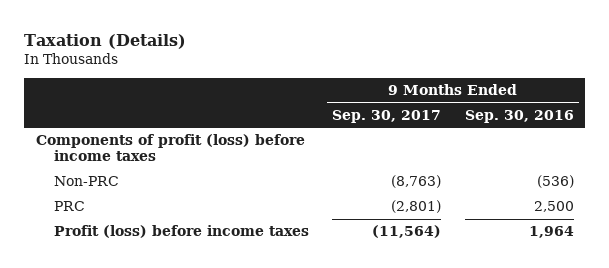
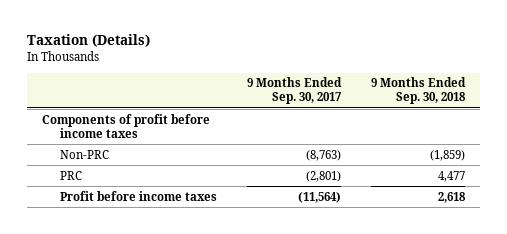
[464,110,574,124] Sep. 30, 2016 -> none
none -> [371,77,467,105] 9 Months Ended Sep. 30, 2018
[35,134,305,162] Components of profit (loss) before income taxes -> [41,113,210,138] Components of profit before income taxes
[54,225,310,239] Profit (loss) before income taxes -> [59,190,217,201] Profit before income taxes

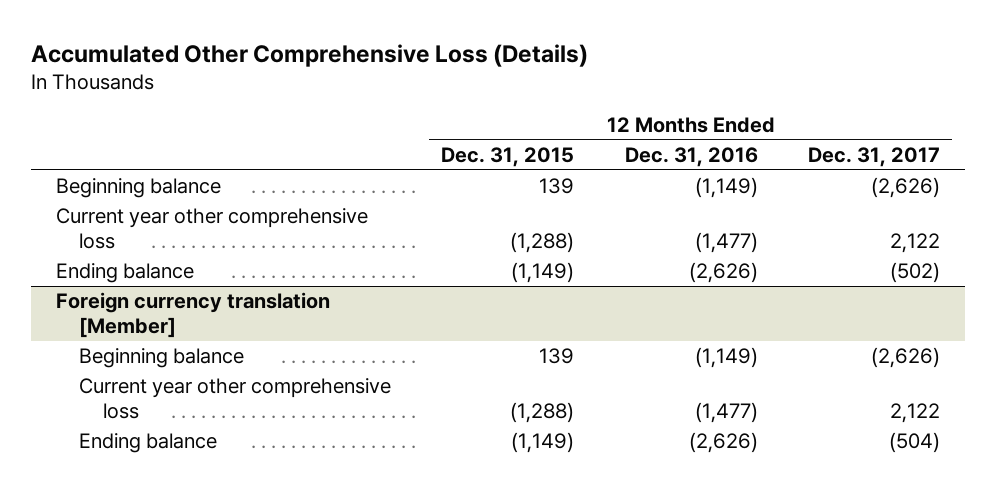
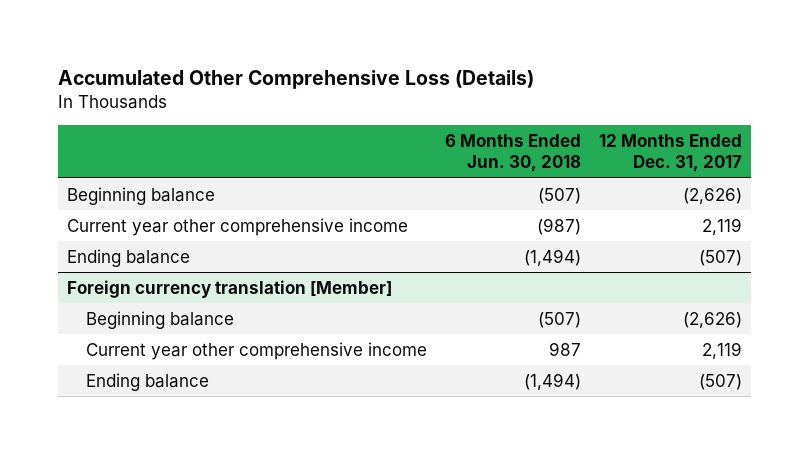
[441,146,575,167] Dec. 31, 2015 -> none
[624,146,758,167] Dec. 31, 2016 -> none
none -> [444,133,581,173] 6 Months Ended Jun. 30, 2018
[55,208,368,249] Current year other comprehensive loss -> [67,217,409,236] Current year other comprehensive income
[889,232,940,253] 2,122 -> [701,217,742,235] 2,119
[889,262,940,284] (502) -> [698,249,742,266] (507)
[79,378,392,419] Current year other comprehensive loss -> [85,341,427,360] Current year other comprehensive income
[889,402,940,423] 2,122 -> [701,341,742,359] 2,119
[888,432,940,454] (504) -> [698,373,742,390] (507)

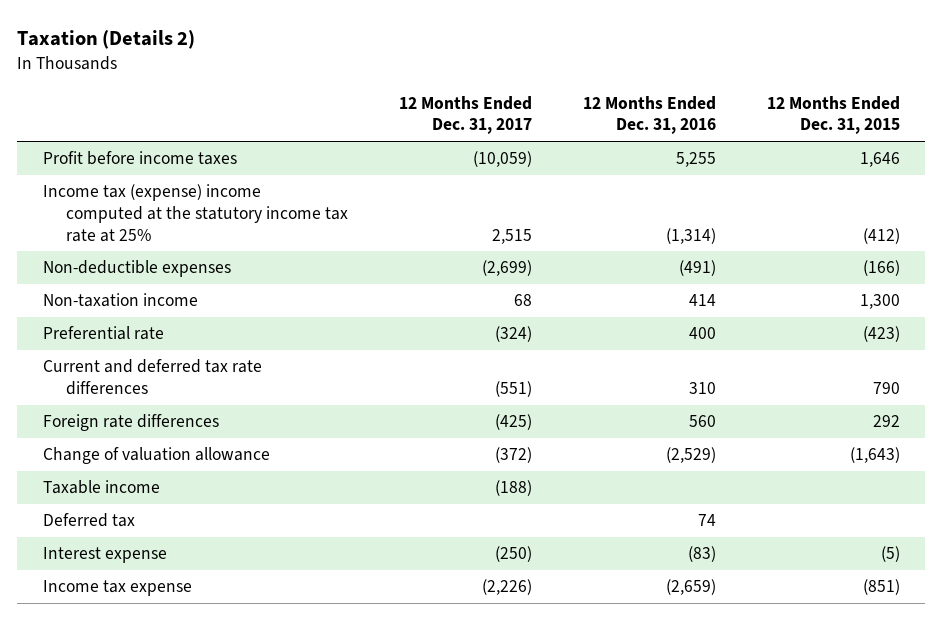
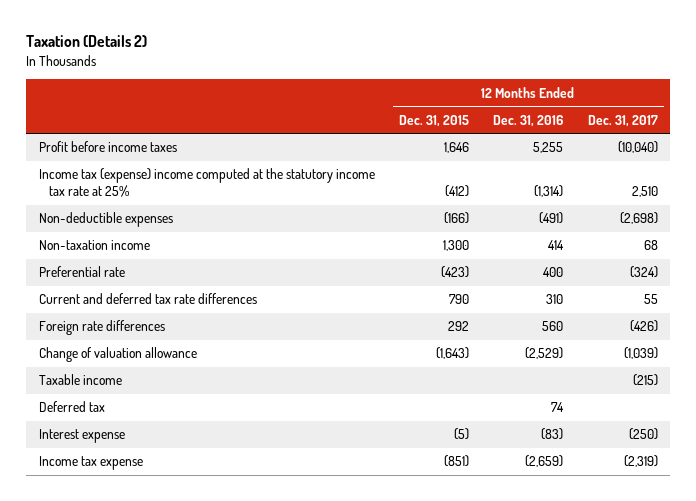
[472,151,532,168] (10,059) -> [617,141,658,154] (10,040)
[491,228,532,244] 2,515 -> [631,186,658,198] 2,510
[481,260,532,277] (2,699) -> [619,212,658,225] (2,698)
[494,381,532,398] (551) -> [643,294,658,305] 55
[494,414,532,431] (425) -> [629,320,658,333] (426)
[494,447,532,464] (372) -> [623,347,658,360] (1,039)
[494,480,532,497] (188) -> [632,374,658,387] (215)
[481,579,532,596] (2,226) -> [623,455,658,468] (2,319)

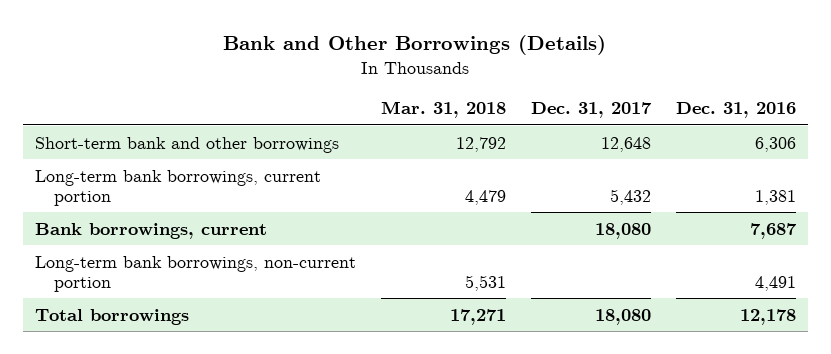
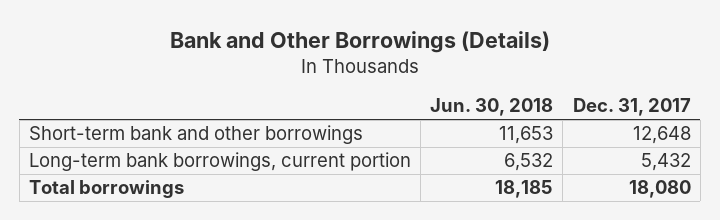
[381,100,507,118] Mar. 31, 2018 -> none
[675,101,796,118] Dec. 31, 2016 -> none
none -> [430,98,554,117] Jun. 30, 2018
[35,222,268,239] Bank borrowings, current -> none
[35,255,357,292] Long-term bank borrowings, non-current portion -> none

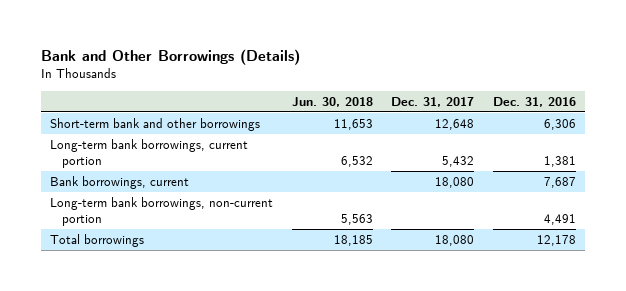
none -> [492,97,576,108] Dec. 31, 2016
none -> [50,175,190,189] Bank borrowings, current
none -> [50,196,274,226] Long-term bank borrowings, non-current portion

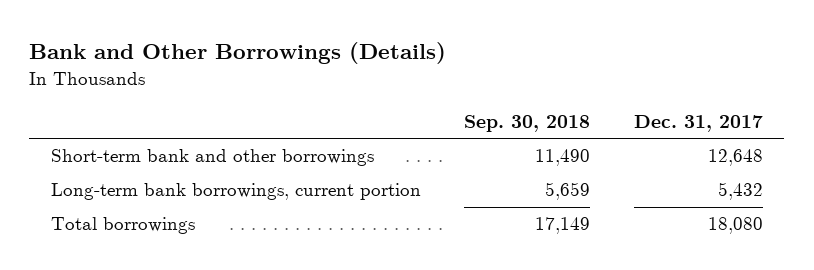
[291,97,373,108] Jun. 30, 2018 -> none
[492,97,576,108] Dec. 31, 2016 -> none
none -> [464,114,591,132] Sep. 30, 2018
[50,175,190,189] Bank borrowings, current -> none
[50,196,274,226] Long-term bank borrowings, non-current portion -> none

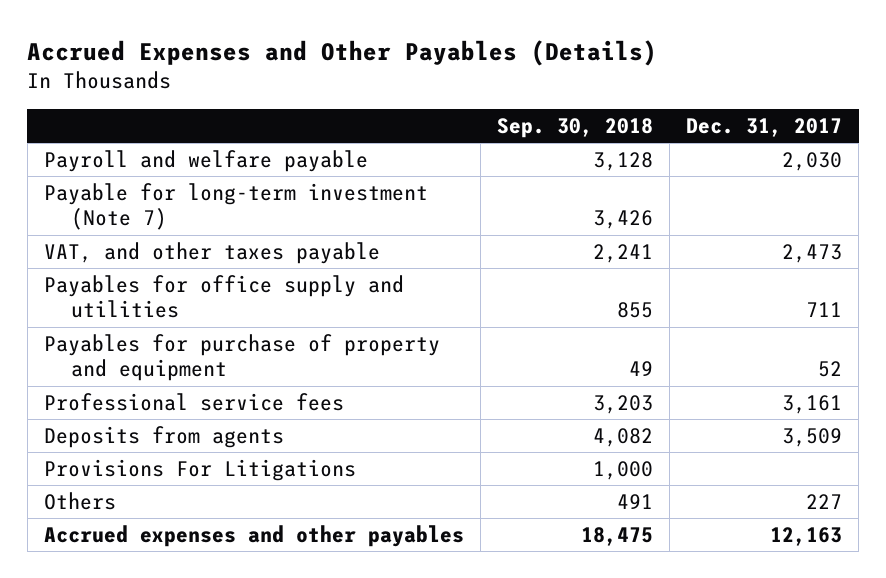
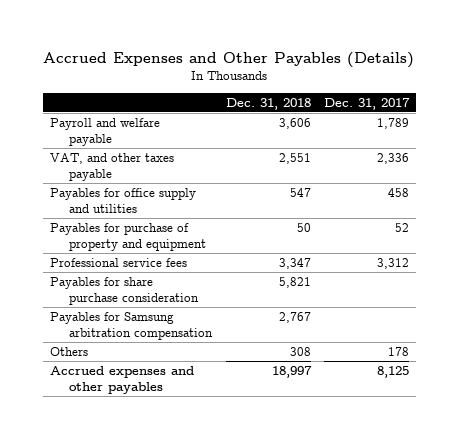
[496,118,653,139] Sep. 30, 2018 -> none
none -> [225,97,311,110] Dec. 31, 2018
[43,182,428,231] Payable for long-term investment (Note 7) -> none
[782,151,843,171] 2,030 -> [377,117,410,129] 1,789
[782,243,843,263] 2,473 -> [377,152,410,164] 2,336
[806,302,843,318] 711 -> [388,187,410,197] 458
[43,425,284,448] Deposits from agents -> none
[43,458,356,481] Provisions For Litigations -> none
[782,394,843,414] 3,161 -> [377,257,410,269] 3,312
none -> [49,276,200,306] Payables for share purchase consideration
none -> [49,311,214,341] Payables for Samsung arbitration compensation
[806,493,843,509] 227 -> [388,346,410,356] 178
[770,526,843,546] 12,163 -> [377,365,410,378] 8,125

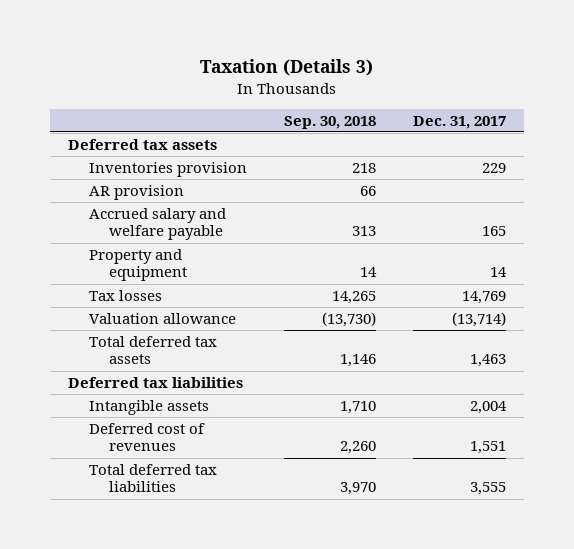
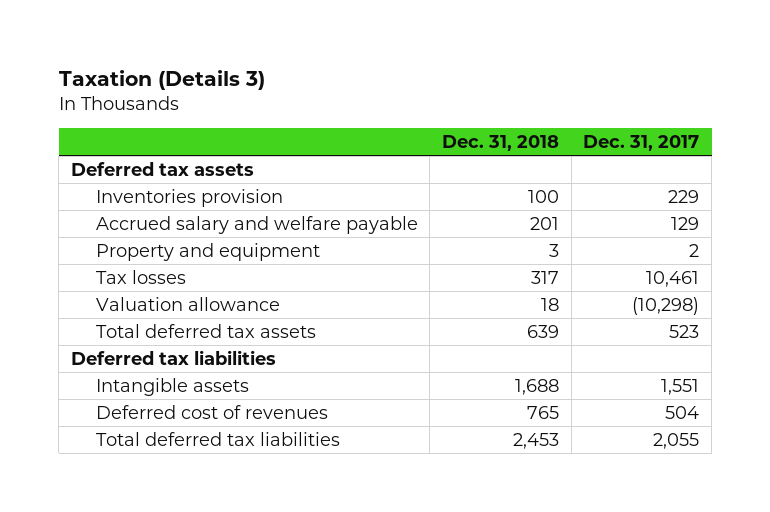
[283,115,376,129] Sep. 30, 2018 -> none
none -> [442,134,560,151] Dec. 31, 2018
[88,184,184,200] AR provision -> none
[481,226,506,237] 165 -> [671,216,700,230] 129
[489,267,507,278] 14 -> [689,243,700,257] 2
[461,290,506,304] 14,769 -> [646,270,700,287] 10,461
[451,311,506,327] (13,714) -> [632,296,700,315] (10,298)
[469,354,506,368] 1,463 -> [669,324,700,338] 523
[469,400,507,414] 2,004 -> [661,378,700,395] 1,551
[469,441,506,455] 1,551 -> [665,405,700,419] 504
[469,482,506,496] 3,555 -> [653,432,700,449] 2,055

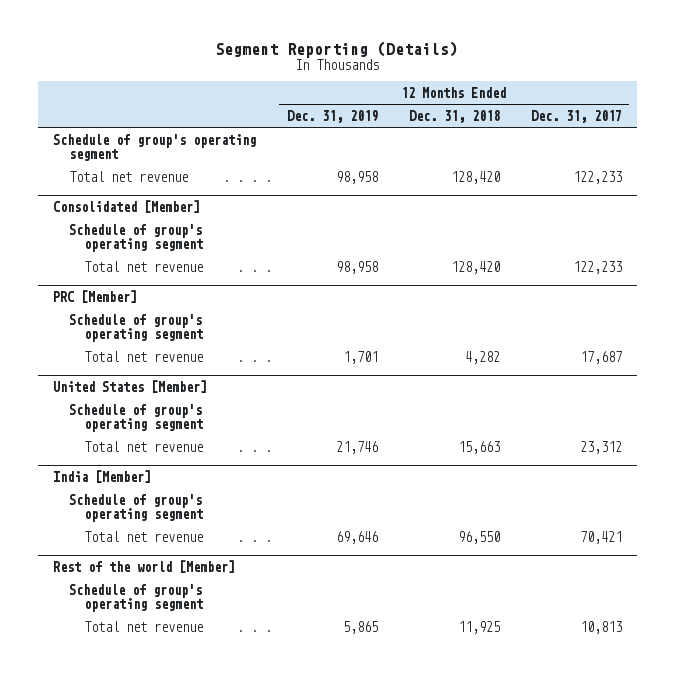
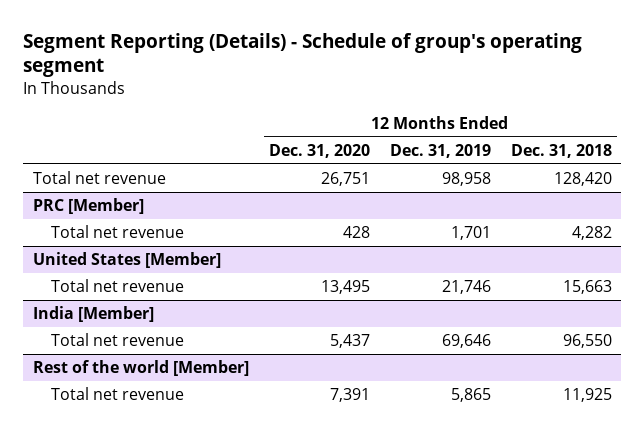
[215,41,459,59] Segment Reporting (Details) -> [22,32,582,78] Segment Reporting (Details) - Schedule of group's operating segment
[530,110,622,124] Dec. 31, 2017 -> none
none -> [268,143,370,158] Dec. 31, 2020
[53,133,257,161] Schedule of group's operating segment -> none
[53,199,201,213] Consolidated [Member] -> none
[68,223,204,252] Schedule of group's operating segment -> none
[84,260,204,272] Total net revenue -> none
[68,313,204,342] Schedule of group's operating segment -> none
[68,403,204,432] Schedule of group's operating segment -> none
[68,493,204,522] Schedule of group's operating segment -> none
[68,583,204,612] Schedule of group's operating segment -> none

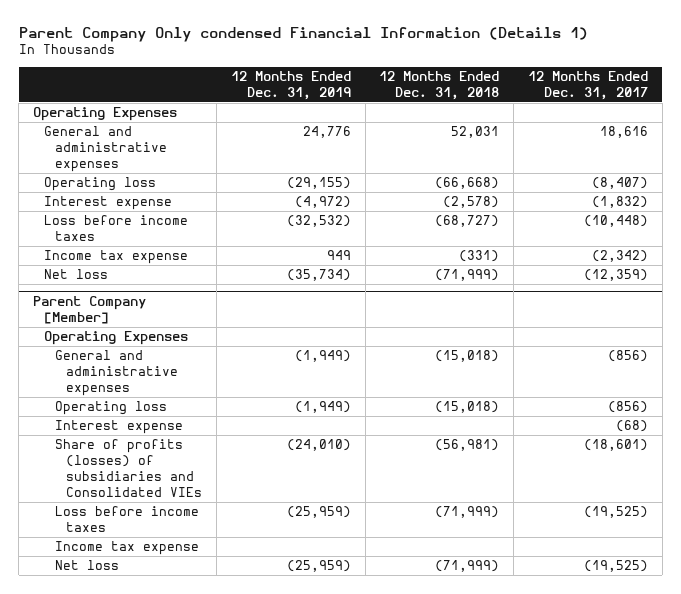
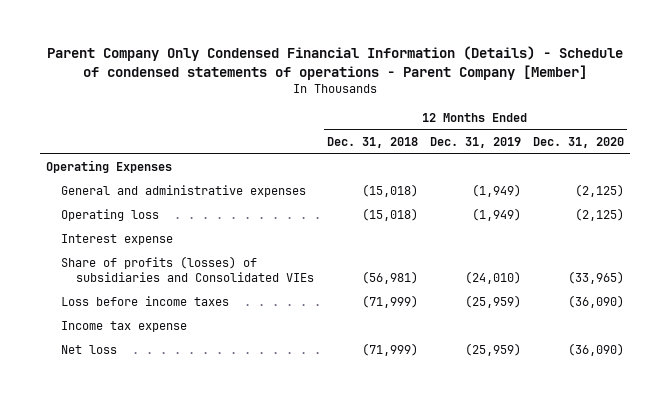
[18,26,588,42] Parent Company Only condensed Financial Information (Details 1) -> [46,46,623,81] Parent Company Only Condensed Financial Information (Details) - Schedule of condensed statements of operations - Parent Company [Member]
[528,71,649,100] 12 Months Ended Dec. 31, 2017 -> none
none -> [532,136,624,148] Dec. 31, 2020
[44,126,168,173] General and administrative expenses -> none
[44,177,157,192] Operating loss -> none
[44,196,173,211] Interest expense -> none
[44,215,189,242] Loss before income taxes -> none
[44,250,189,265] Income tax expense -> none
[44,269,109,280] Net loss -> none
[33,296,147,325] Parent Company [Member] -> none
[44,331,189,346] Operating Expenses -> none

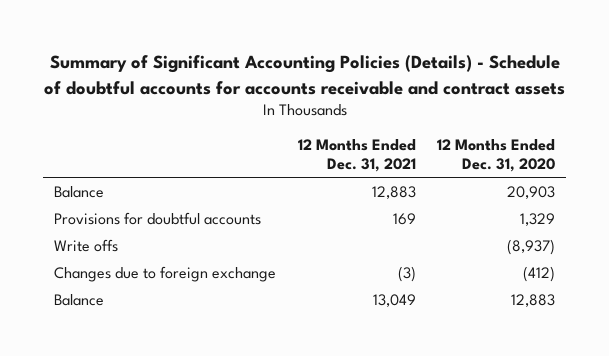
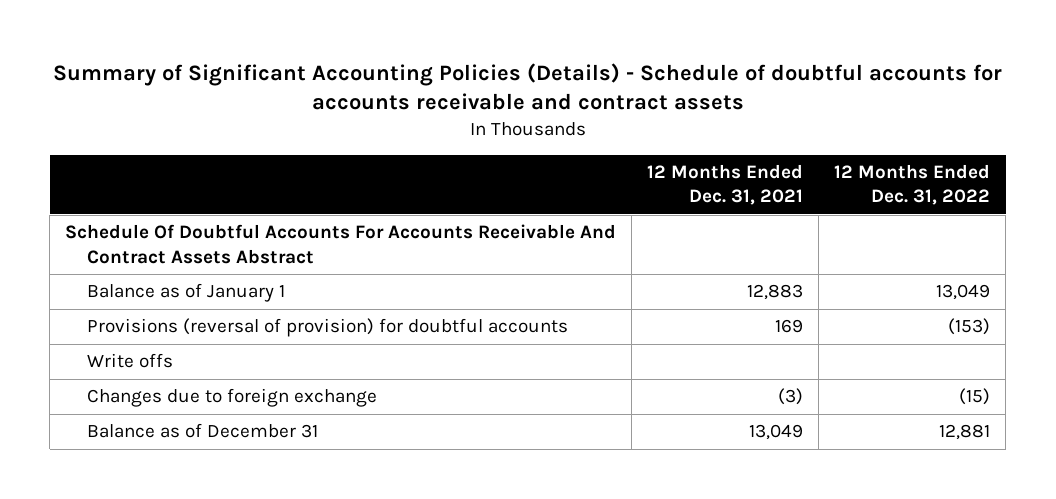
[437,139,556,173] 12 Months Ended Dec. 31, 2020 -> none
none -> [834,163,991,206] 12 Months Ended Dec. 31, 2022
none -> [65,224,617,264] Schedule Of Doubtful Accounts For Accounts Receivable And Contract Assets Abstract
[54,185,105,198] Balance -> [87,283,286,303] Balance as of January 1
[54,211,262,225] Provisions for doubtful accounts -> [87,318,569,338] Provisions (reversal of provision) for doubtful accounts
[54,293,105,306] Balance -> [87,423,319,439] Balance as of December 31

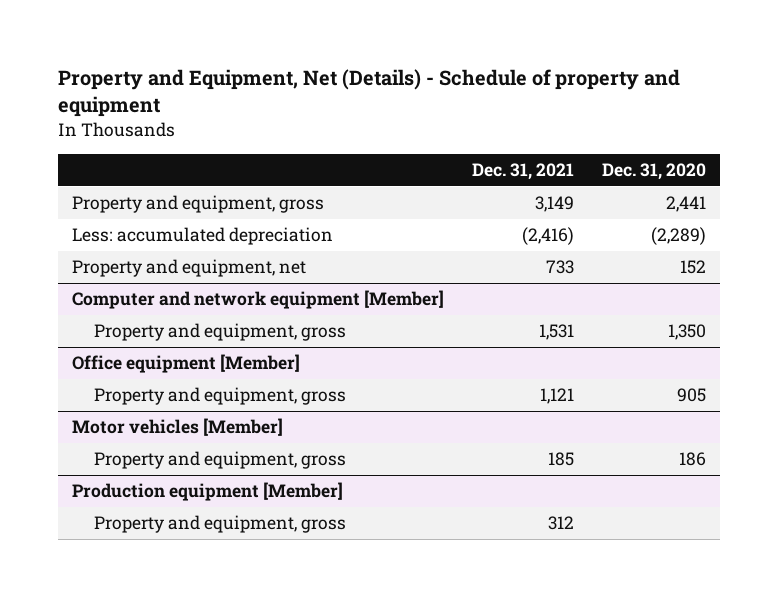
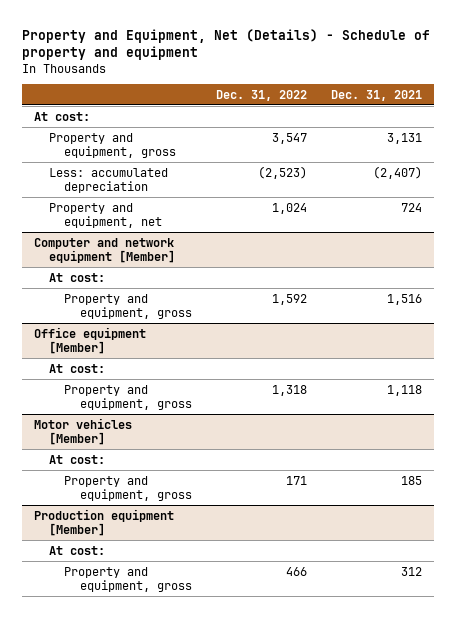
[602,162,707,180] Dec. 31, 2020 -> none
none -> [215,89,307,101] Dec. 31, 2022
none -> [34,111,91,121] At cost:
[535,196,575,213] 3,149 -> [386,132,422,144] 3,131
[522,227,575,246] (2,416) -> [372,165,422,179] (2,407)
[546,260,575,275] 733 -> [400,202,422,212] 724
none -> [49,272,106,282] At cost:
[539,324,575,341] 1,531 -> [386,293,422,305] 1,516
none -> [49,363,106,373] At cost:
[540,388,575,405] 1,121 -> [386,384,422,396] 1,118
none -> [49,454,106,464] At cost:
none -> [49,545,106,555] At cost:

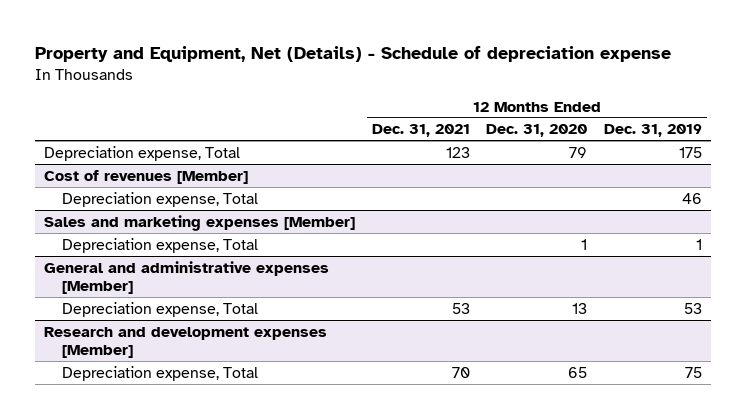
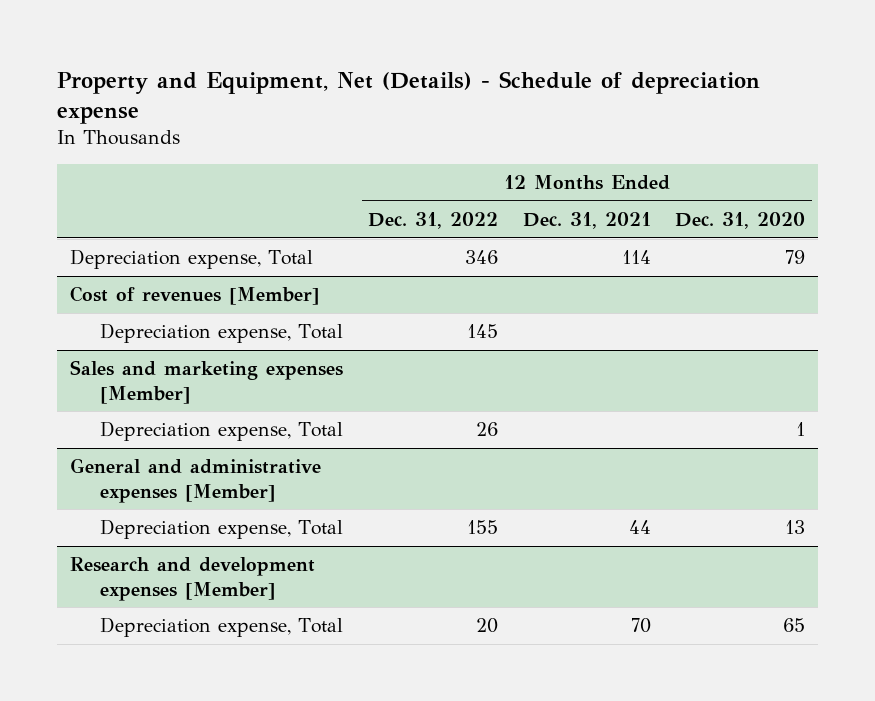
[604,124,703,138] Dec. 31, 2019 -> none
none -> [367,212,498,230] Dec. 31, 2022
[445,146,470,158] 123 -> [621,250,651,265] 114
[451,302,470,314] 53 -> [628,520,651,535] 44

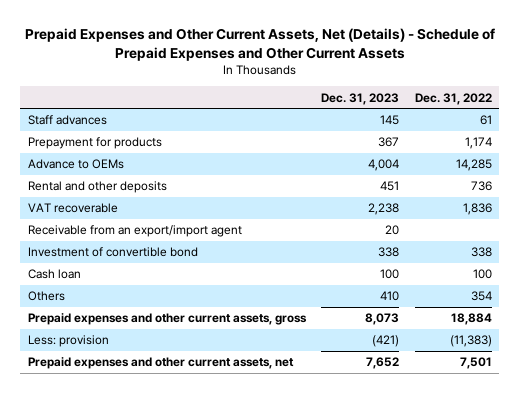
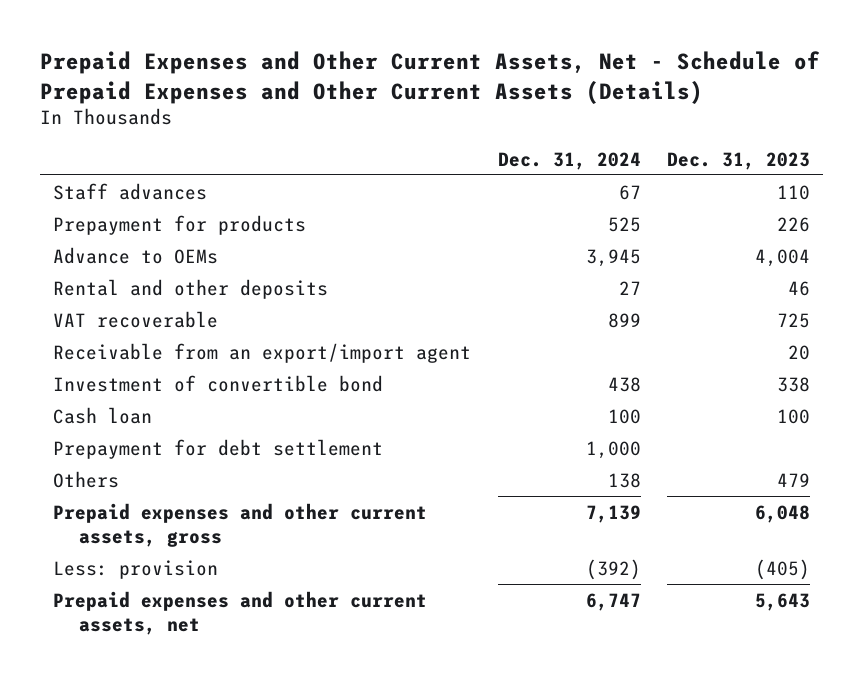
[24,27,495,61] Prepaid Expenses and Other Current Assets, Net (Details) - Schedule of Prepaid Expenses and Other Current Assets -> [39,51,820,104] Prepaid Expenses and Other Current Assets, Net - Schedule of Prepaid Expenses and Other Current Assets (Details)
[414,92,492,105] Dec. 31, 2022 -> none
none -> [497,151,641,170] Dec. 31, 2024
[380,115,400,126] 145 -> [777,184,811,200] 110
[378,137,400,148] 367 -> [777,216,811,232] 226
[380,181,400,192] 451 -> [788,280,811,296] 46
[368,203,400,216] 2,238 -> [777,312,811,328] 725
none -> [53,438,384,459] Prepayment for debt settlement
[380,291,400,302] 410 -> [777,472,811,487] 479
[365,313,400,326] 8,073 -> [755,504,811,523] 6,048
[372,335,400,348] (421) -> [755,558,811,580] (405)
[366,357,400,370] 7,652 -> [755,592,811,611] 5,643

